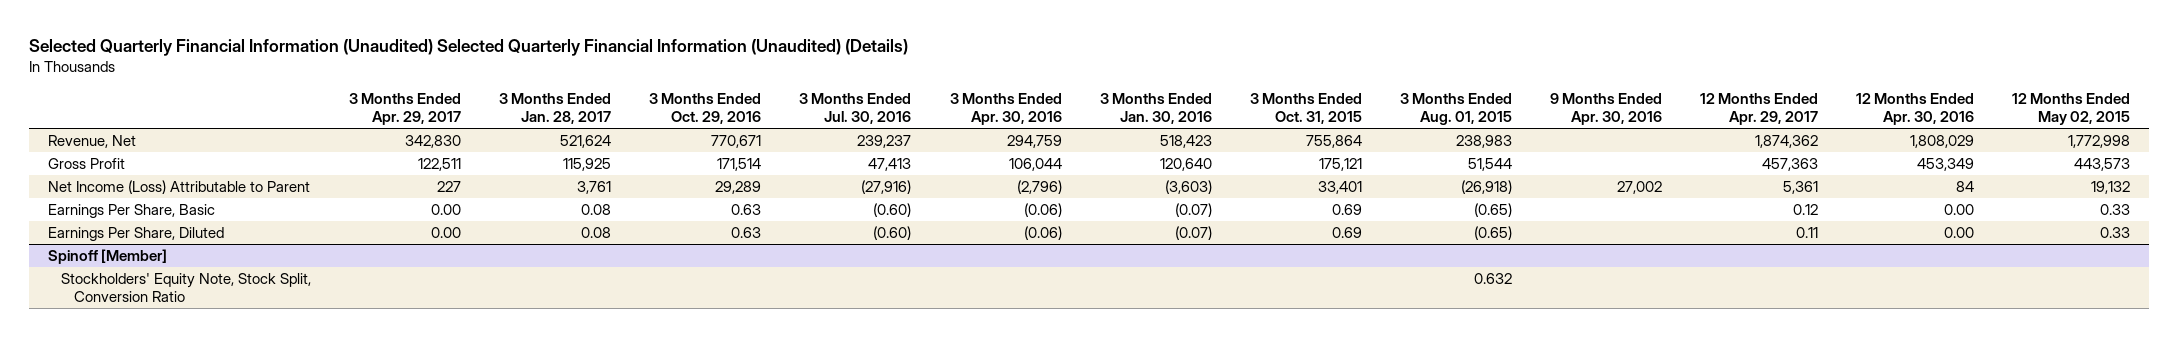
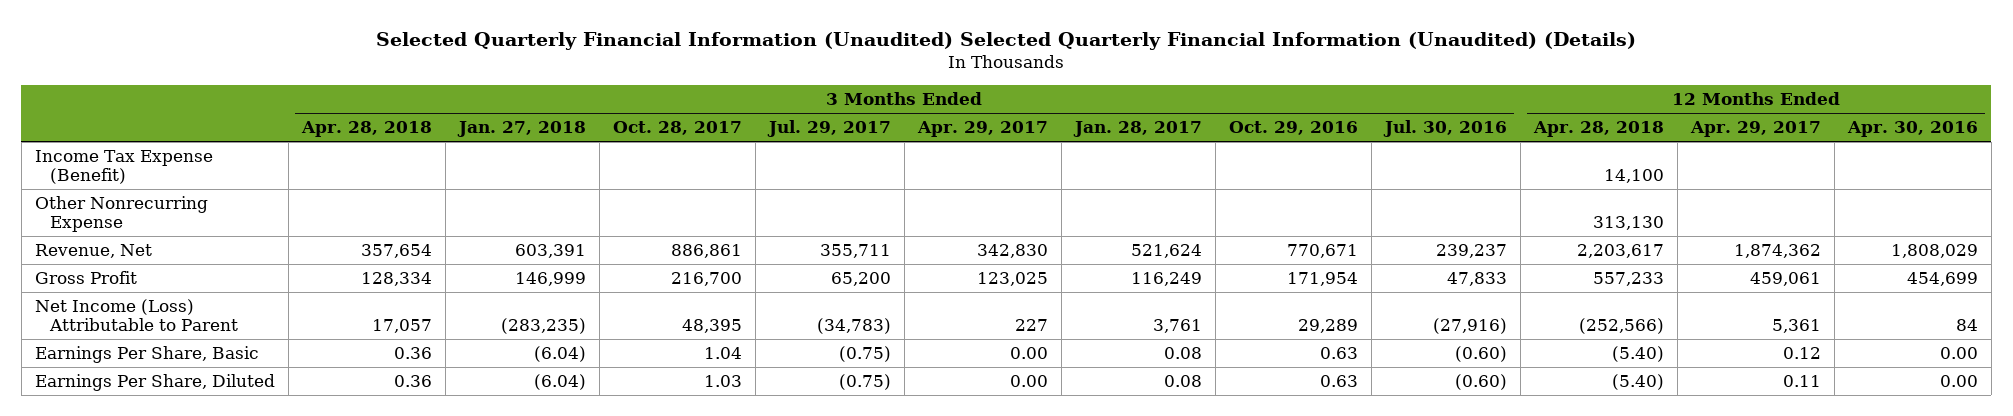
[949,92,1062,126] 3 Months Ended Apr. 30, 2016 -> none
[1099,92,1212,125] 3 Months Ended Jan. 30, 2016 -> none
[1249,92,1362,125] 3 Months Ended Oct. 31, 2015 -> none
[1399,92,1512,126] 3 Months Ended Aug. 01, 2015 -> none
[1550,92,1663,126] 9 Months Ended Apr. 30, 2016 -> none
[2012,92,2131,126] 12 Months Ended May 02, 2015 -> none
none -> [300,121,432,138] Apr. 28, 2018
none -> [456,121,586,138] Jan. 27, 2018
none -> [612,121,742,136] Oct. 28, 2017
none -> [766,120,891,138] Jul. 29, 2017
none -> [1532,121,1664,138] Apr. 28, 2018
none -> [34,150,213,185] Income Tax Expense (Benefit)
none -> [34,196,208,233] Other Nonrecurring Expense
[418,157,462,171] 122,511 -> [976,272,1048,287] 123,025
[563,157,612,171] 115,925 -> [1130,272,1202,287] 116,249
[717,157,762,171] 171,514 -> [1286,272,1358,287] 171,954
[868,157,912,171] 47,413 -> [1446,272,1507,287] 47,833
[1762,157,1819,171] 457,363 -> [1749,272,1821,287] 459,061
[1917,157,1975,171] 453,349 -> [1906,272,1978,287] 454,699
[47,248,167,264] Spinoff [Member] -> none
[61,272,312,303] Stockholders' Equity Note, Stock Split, Conversion Ratio -> none

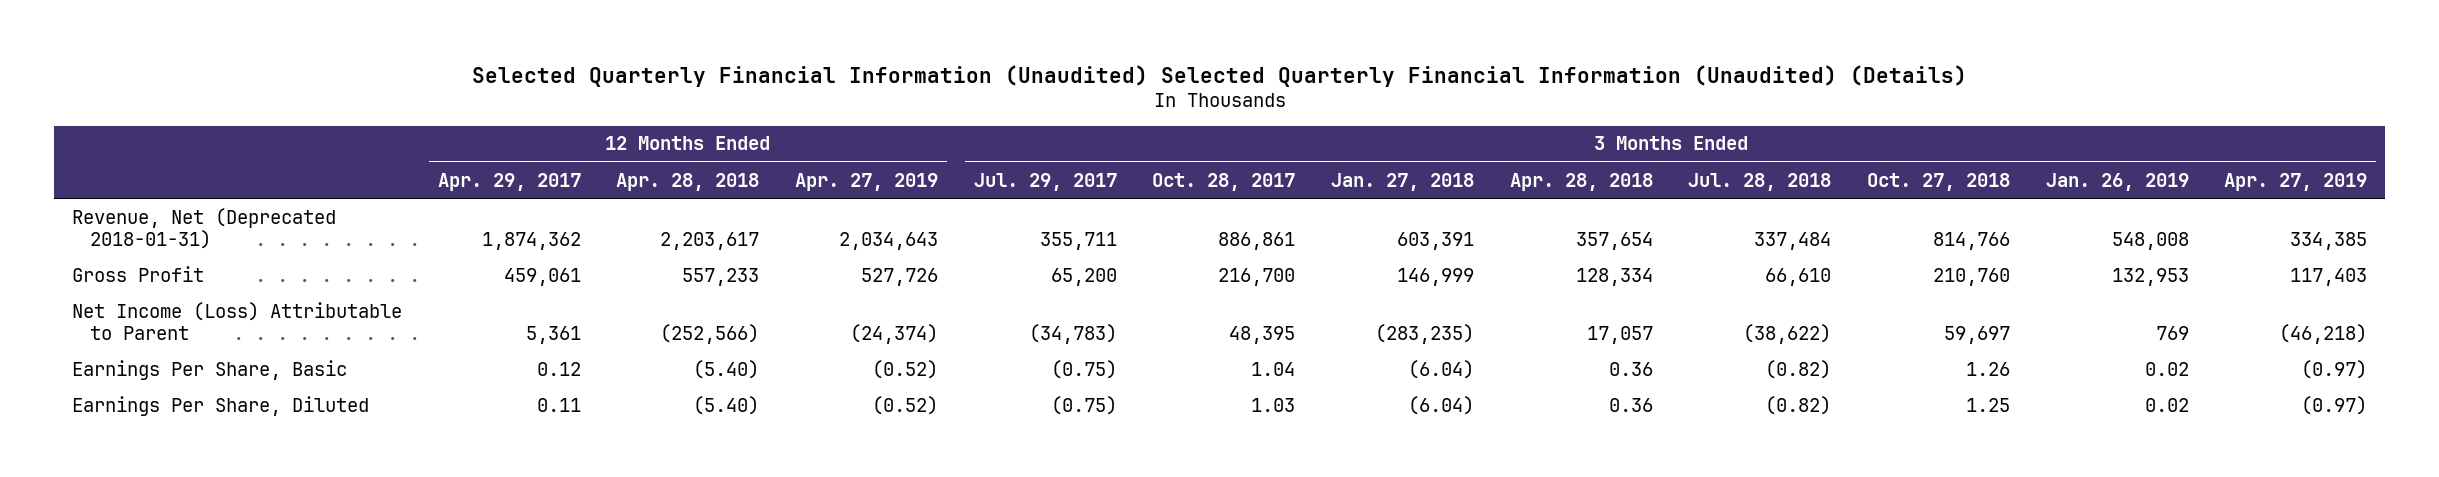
[916,121,1048,138] Apr. 29, 2017 -> none
[1072,121,1202,138] Jan. 28, 2017 -> none
[1228,121,1358,136] Oct. 29, 2016 -> none
[1382,120,1507,138] Jul. 30, 2016 -> none
[1846,121,1978,138] Apr. 30, 2016 -> none
none -> [794,172,938,191] Apr. 27, 2019
none -> [1688,172,1832,191] Jul. 28, 2018
none -> [1867,172,2011,191] Oct. 27, 2018
none -> [2045,172,2189,191] Jan. 26, 2019
none -> [2224,172,2368,191] Apr. 27, 2019
[34,150,213,185] Income Tax Expense (Benefit) -> none
[34,196,208,233] Other Nonrecurring Expense -> none
[34,244,152,259] Revenue, Net -> [71,207,336,249] Revenue, Net (Deprecated 2018-01-31)

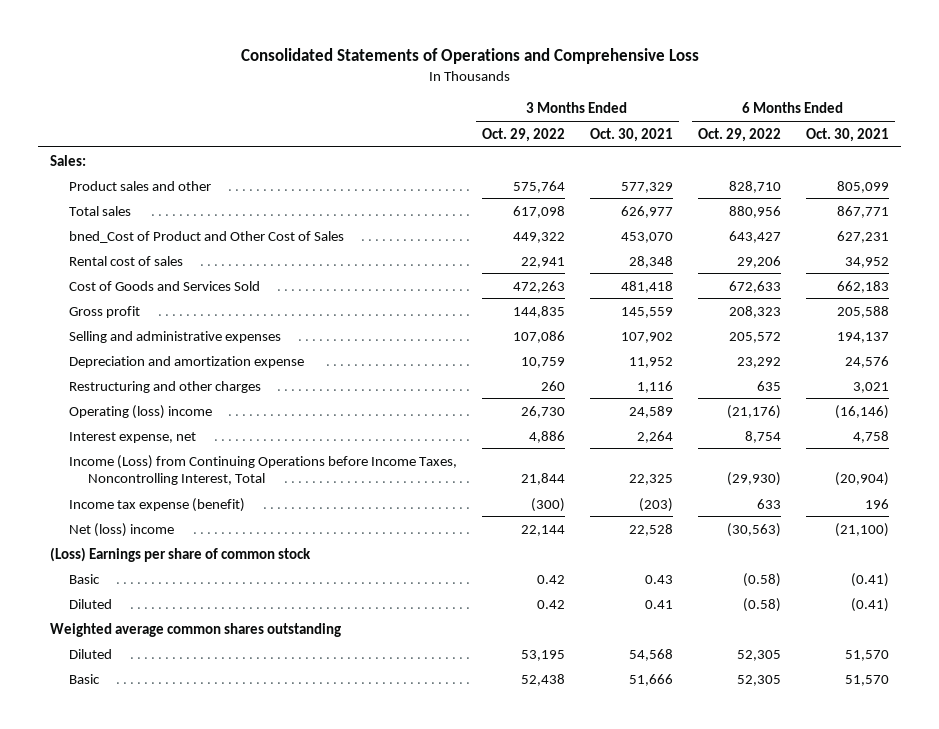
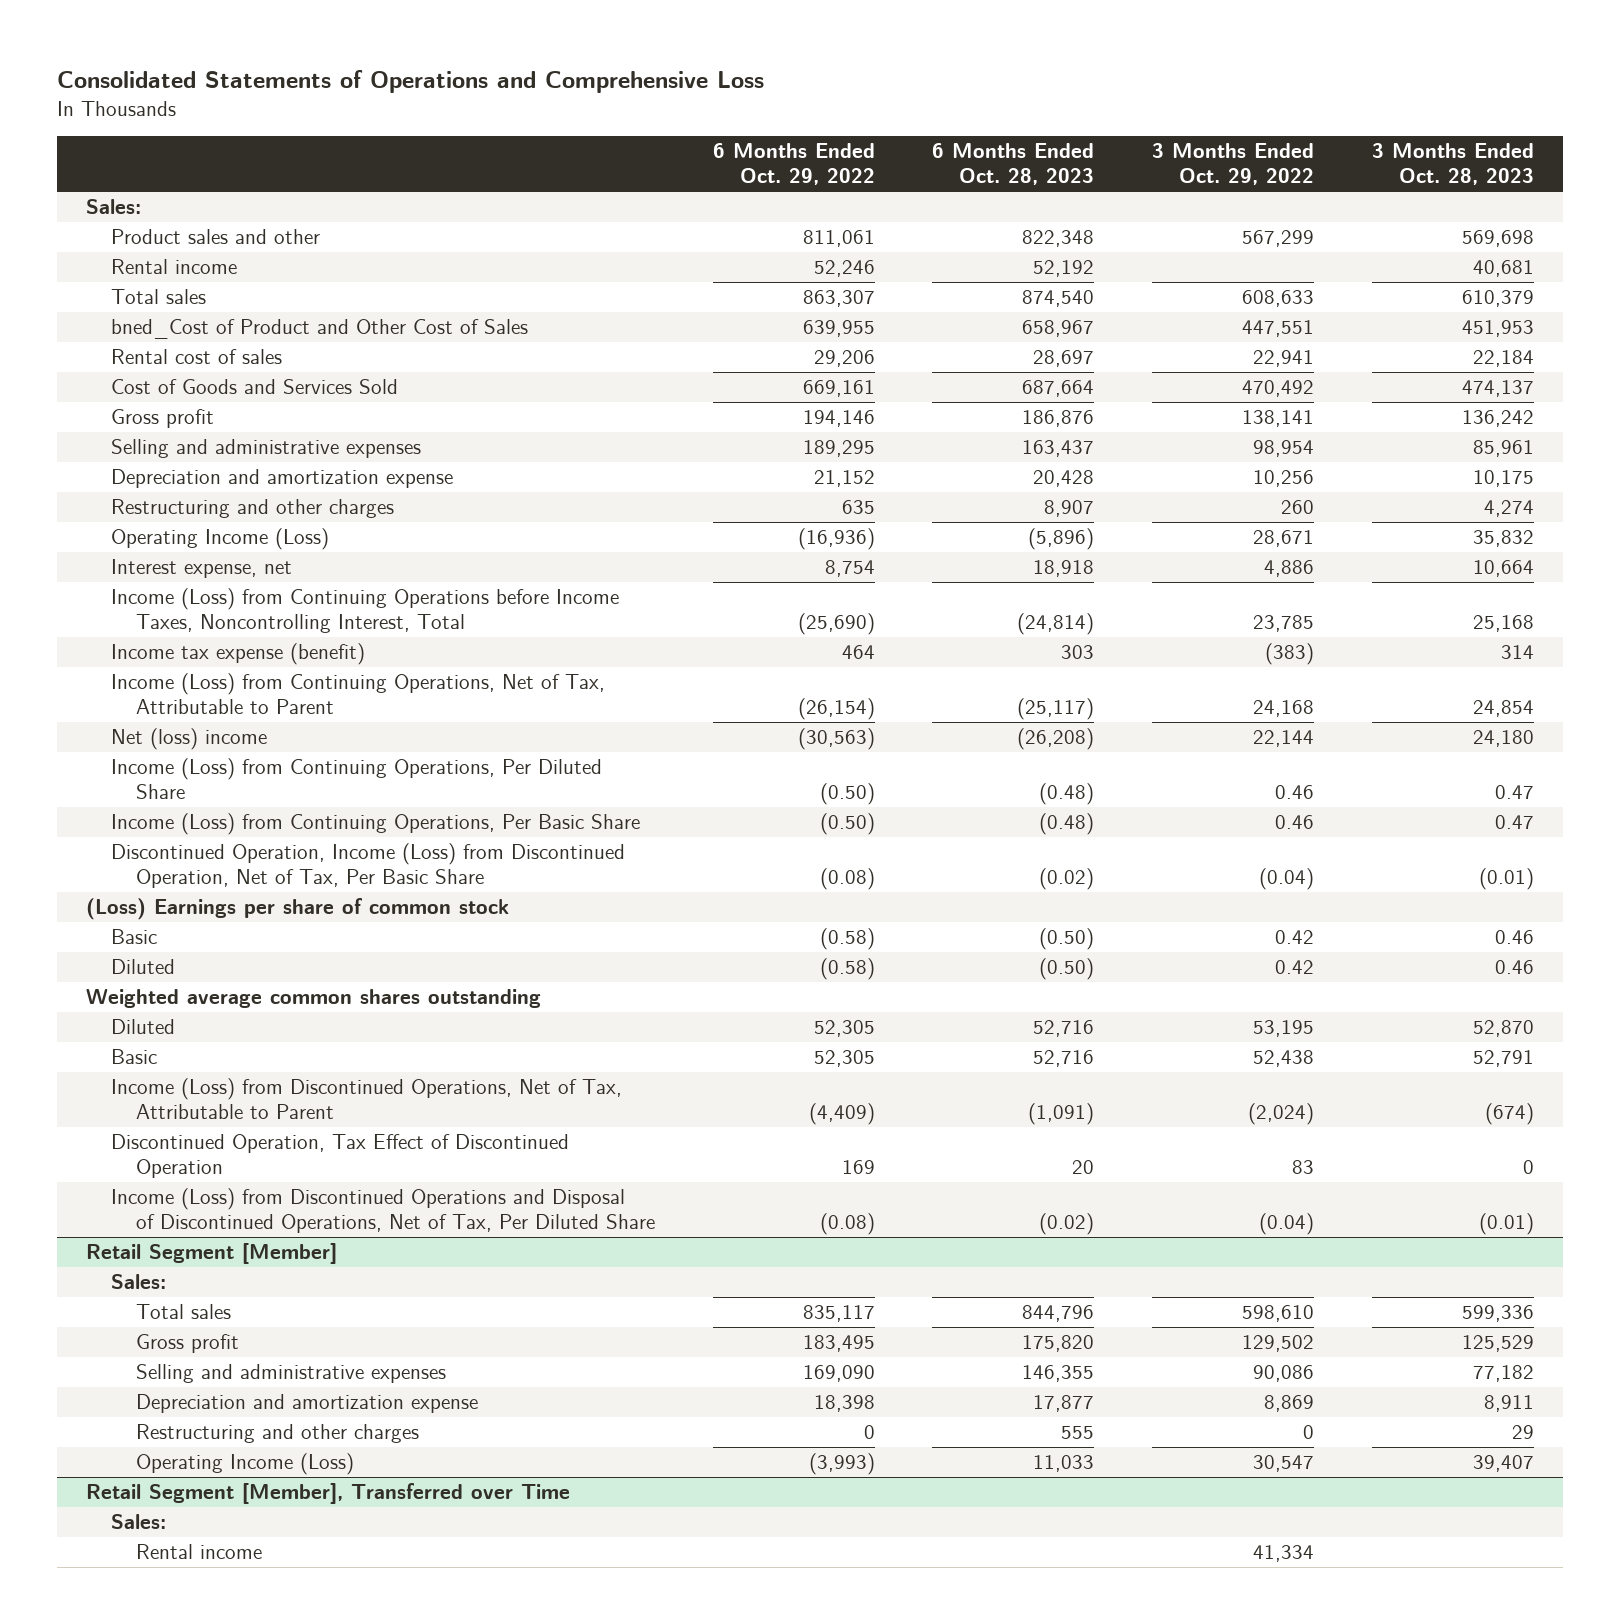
[589,127,673,142] Oct. 30, 2021 -> none
[805,127,889,142] Oct. 30, 2021 -> none
none -> [932,143,1095,186] 6 Months Ended Oct. 28, 2023
none -> [1372,143,1535,186] 3 Months Ended Oct. 28, 2023
[513,180,566,193] 575,764 -> [1242,230,1315,248] 567,299
[728,180,781,193] 828,710 -> [802,230,875,248] 811,061
none -> [110,259,237,275] Rental income
[513,205,566,218] 617,098 -> [1242,290,1315,308] 608,633
[728,205,781,218] 880,956 -> [802,290,875,308] 863,307
[513,231,566,243] 449,322 -> [1242,320,1315,338] 447,551
[728,230,781,243] 643,427 -> [802,320,875,338] 639,955
[513,280,566,293] 472,263 -> [1242,380,1315,398] 470,492
[728,280,781,293] 672,633 -> [802,380,875,398] 669,161
[513,305,566,318] 144,835 -> [1242,410,1315,428] 138,141
[728,305,781,318] 208,323 -> [802,410,875,428] 194,146
[513,330,566,343] 107,086 -> [1253,440,1315,458] 98,954
[728,331,781,343] 205,572 -> [802,440,875,458] 189,295
[521,356,566,368] 10,759 -> [1253,470,1315,488] 10,256
[736,356,781,368] 23,292 -> [813,470,875,488] 21,152
[69,404,213,419] Operating (loss) income -> [110,528,329,551] Operating Income (Loss)
[521,405,566,418] 26,730 -> [1253,530,1315,548] 28,671
[726,404,781,419] (21,176) -> [797,528,875,551] (16,936)
[521,472,566,485] 21,844 -> [1253,615,1315,633] 23,785
[726,471,781,486] (29,930) -> [797,613,875,636] (25,690)
[531,497,566,512] (300) -> [1265,643,1315,666] (383)
[756,498,781,509] 633 -> [841,645,875,660] 464
none -> [110,673,605,715] Income (Loss) from Continuing Operations, Net of Tax, Attributable to Parent
none -> [110,758,602,800] Income (Loss) from Continuing Operations, Per Diluted Share
none -> [110,813,640,836] Income (Loss) from Continuing Operations, Per Basic Share
none -> [110,843,625,889] Discontinued Operation, Income (Loss) from Discontinued Operation, Net of Tax, Per Basic Share
none -> [110,1078,622,1120] Income (Loss) from Discontinued Operations, Net of Tax, Attributable to Parent
none -> [110,1134,569,1179] Discontinued Operation, Tax Effect of Discontinued Operation
none -> [110,1188,655,1234] Income (Loss) from Discontinued Operations and Disposal of Discontinued Operations, Net of Tax, Per Diluted Share
none -> [85,1243,337,1265] Retail Segment [Member]
none -> [110,1274,166,1290] Sales:
none -> [135,1304,231,1320] Total sales
none -> [135,1334,239,1354] Gross profit
none -> [135,1364,446,1384] Selling and administrative expenses
none -> [135,1394,478,1414] Depreciation and amortization expense
none -> [135,1424,419,1444] Restructuring and other charges
none -> [135,1453,354,1476] Operating Income (Loss)
none -> [85,1483,570,1505] Retail Segment [Member], Transferred over Time
none -> [110,1514,166,1530] Sales:
none -> [135,1544,262,1560] Rental income

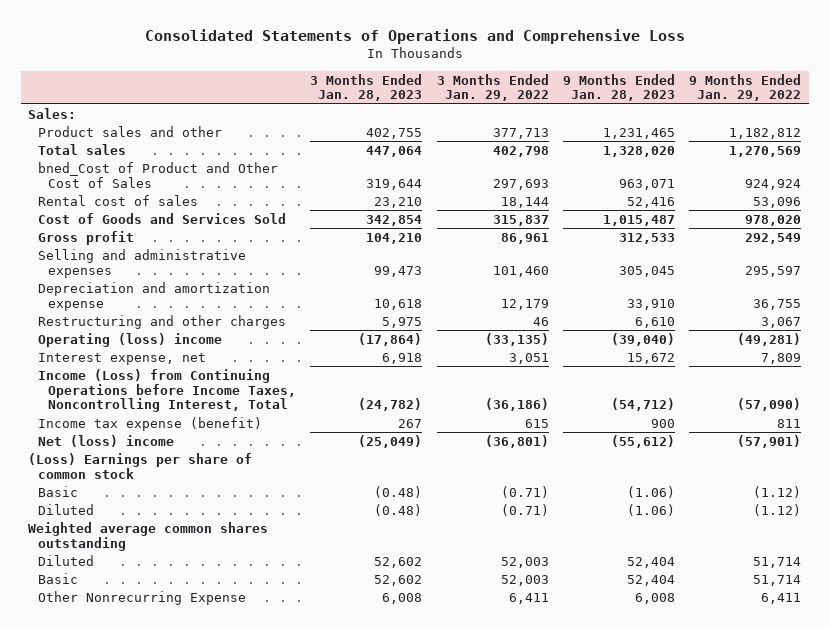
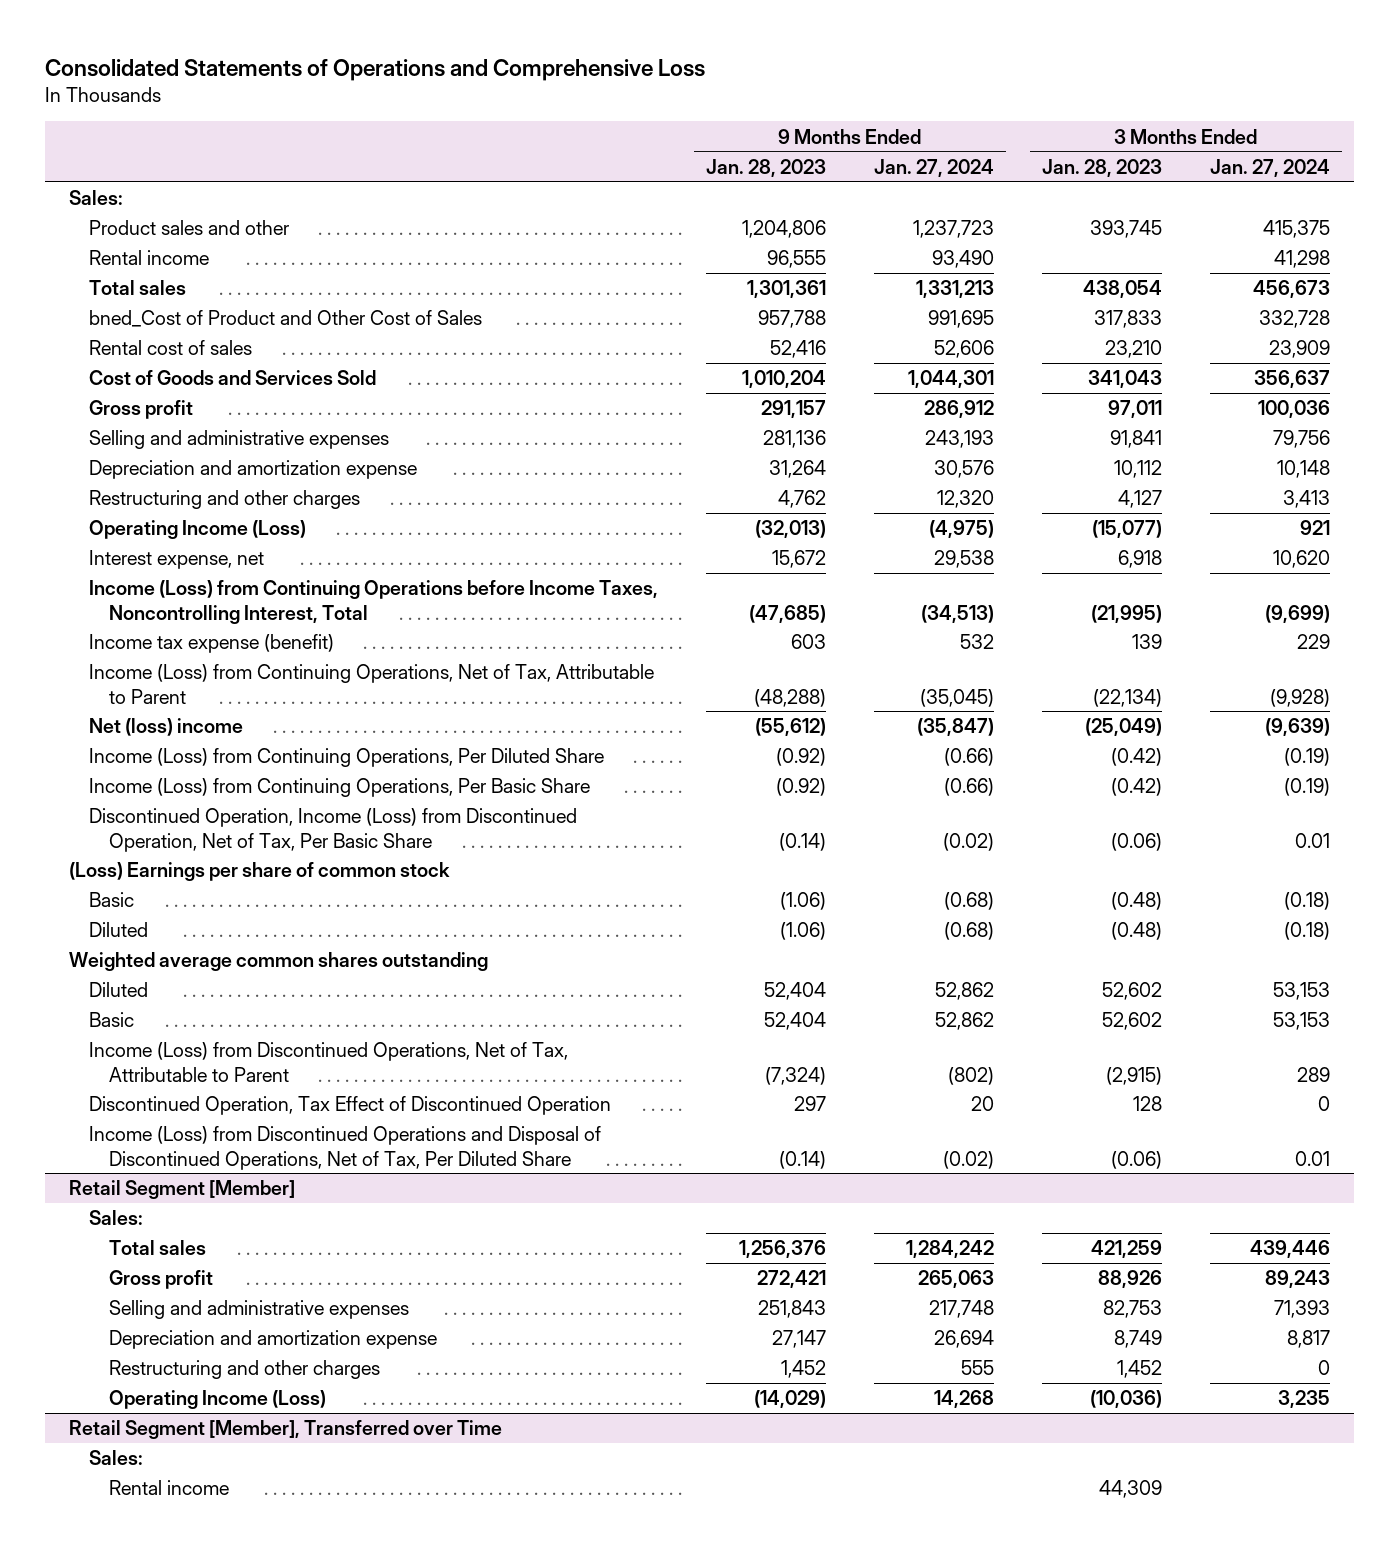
[436,73,549,102] 3 Months Ended Jan. 29, 2022 -> none
[689,73,802,102] 9 Months Ended Jan. 29, 2022 -> none
none -> [874,158,995,177] Jan. 27, 2024
none -> [1209,158,1330,177] Jan. 27, 2024
[366,127,423,139] 402,755 -> [1090,220,1163,239] 393,745
[603,127,676,139] 1,231,465 -> [742,220,827,239] 1,204,806
none -> [89,250,210,266] Rental income
[366,145,423,157] 447,064 -> [1083,280,1163,299] 438,054
[603,145,676,157] 1,328,020 -> [747,280,827,299] 1,301,361
[366,178,423,190] 319,644 -> [1094,310,1163,329] 317,833
[619,178,676,190] 963,071 -> [758,310,827,329] 957,788
[366,214,423,226] 342,854 -> [1088,370,1163,389] 341,043
[603,214,676,226] 1,015,487 -> [742,370,827,389] 1,010,204
[366,232,423,244] 104,210 -> [1108,400,1163,419] 97,011
[619,232,676,244] 312,533 -> [761,400,827,419] 291,157
[374,265,423,277] 99,473 -> [1110,430,1163,449] 91,841
[619,265,676,277] 305,045 -> [763,430,827,449] 281,136
[374,298,423,310] 10,618 -> [1114,460,1163,479] 10,112
[627,298,676,310] 33,910 -> [769,460,827,479] 31,264
[382,316,423,328] 5,975 -> [1118,490,1163,509] 4,127
[635,316,676,328] 6,610 -> [778,490,827,509] 4,762
[38,332,223,347] Operating (loss) income -> [89,520,307,540] Operating Income (Loss)
[358,332,423,346] (17,864) -> [1092,520,1163,539] (15,077)
[611,332,676,346] (39,040) -> [755,520,827,539] (32,013)
[358,398,423,412] (24,782) -> [1091,604,1163,623] (21,995)
[611,398,676,412] (54,712) -> [749,604,827,623] (47,685)
[398,418,423,428] 267 -> [1132,634,1163,650] 139
[651,418,676,428] 900 -> [791,634,827,650] 603
none -> [89,664,655,704] Income (Loss) from Continuing Operations, Net of Tax, Attributable to Parent
none -> [89,748,605,768] Income (Loss) from Continuing Operations, Per Diluted Share
none -> [89,778,591,798] Income (Loss) from Continuing Operations, Per Basic Share
none -> [89,808,578,852] Discontinued Operation, Income (Loss) from Discontinued Operation, Net of Tax, Per Basic Share
[38,590,247,605] Other Nonrecurring Expense -> none
none -> [89,1042,569,1082] Income (Loss) from Discontinued Operations, Net of Tax, Attributable to Parent
none -> [89,1096,612,1116] Discontinued Operation, Tax Effect of Discontinued Operation
none -> [89,1126,602,1170] Income (Loss) from Discontinued Operations and Disposal of Discontinued Operations, Net of Tax, Per Diluted Share
none -> [69,1180,296,1200] Retail Segment [Member]
none -> [89,1210,144,1226] Sales:
none -> [109,1240,207,1256] Total sales
none -> [109,1270,214,1290] Gross profit
none -> [109,1300,410,1320] Selling and administrative expenses
none -> [109,1330,438,1350] Depreciation and amortization expense
none -> [109,1360,381,1380] Restructuring and other charges
none -> [109,1390,327,1410] Operating Income (Loss)
none -> [69,1420,503,1440] Retail Segment [Member], Transferred over Time
none -> [89,1450,144,1466] Sales:
none -> [109,1480,230,1496] Rental income

